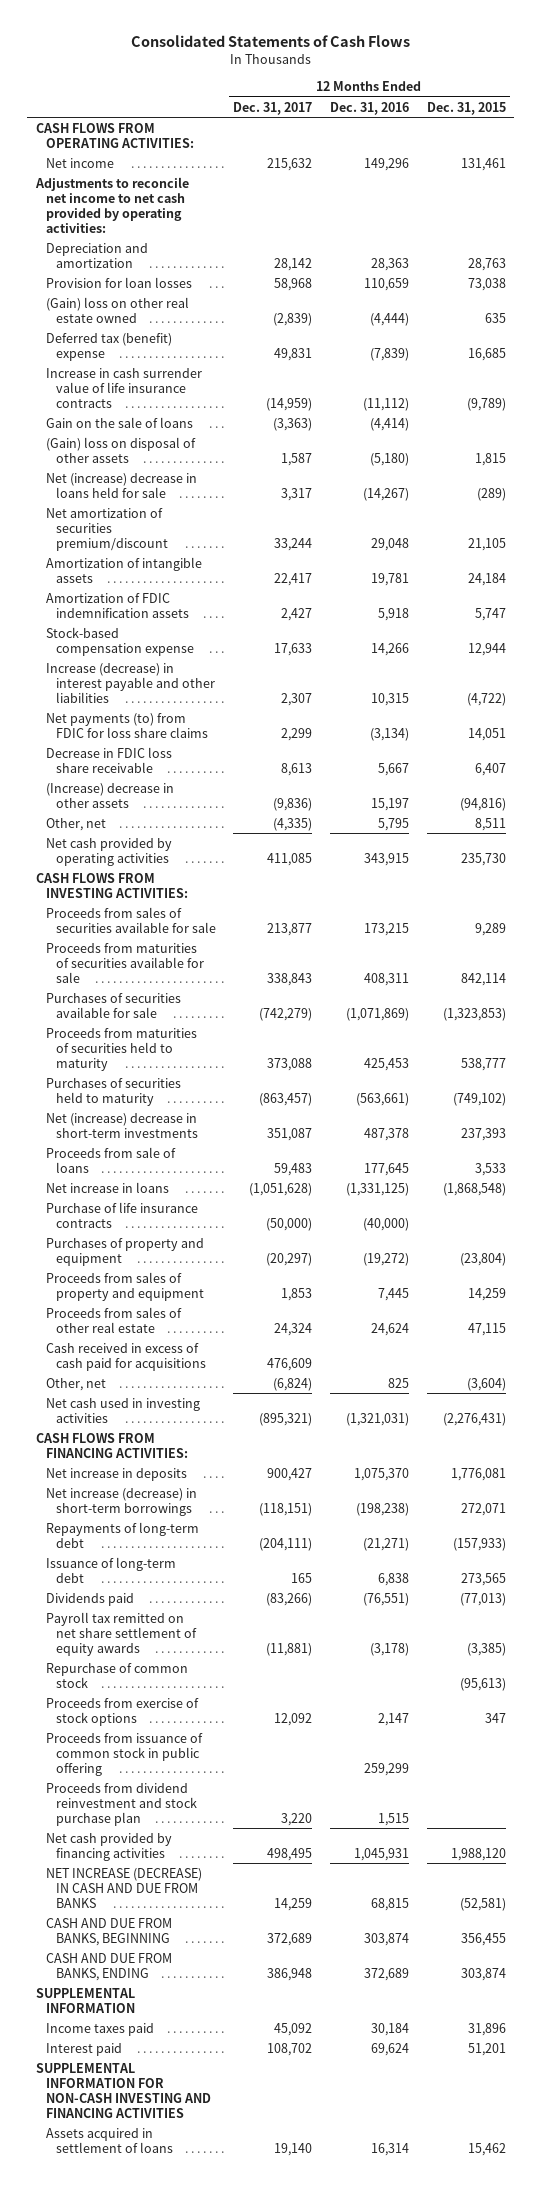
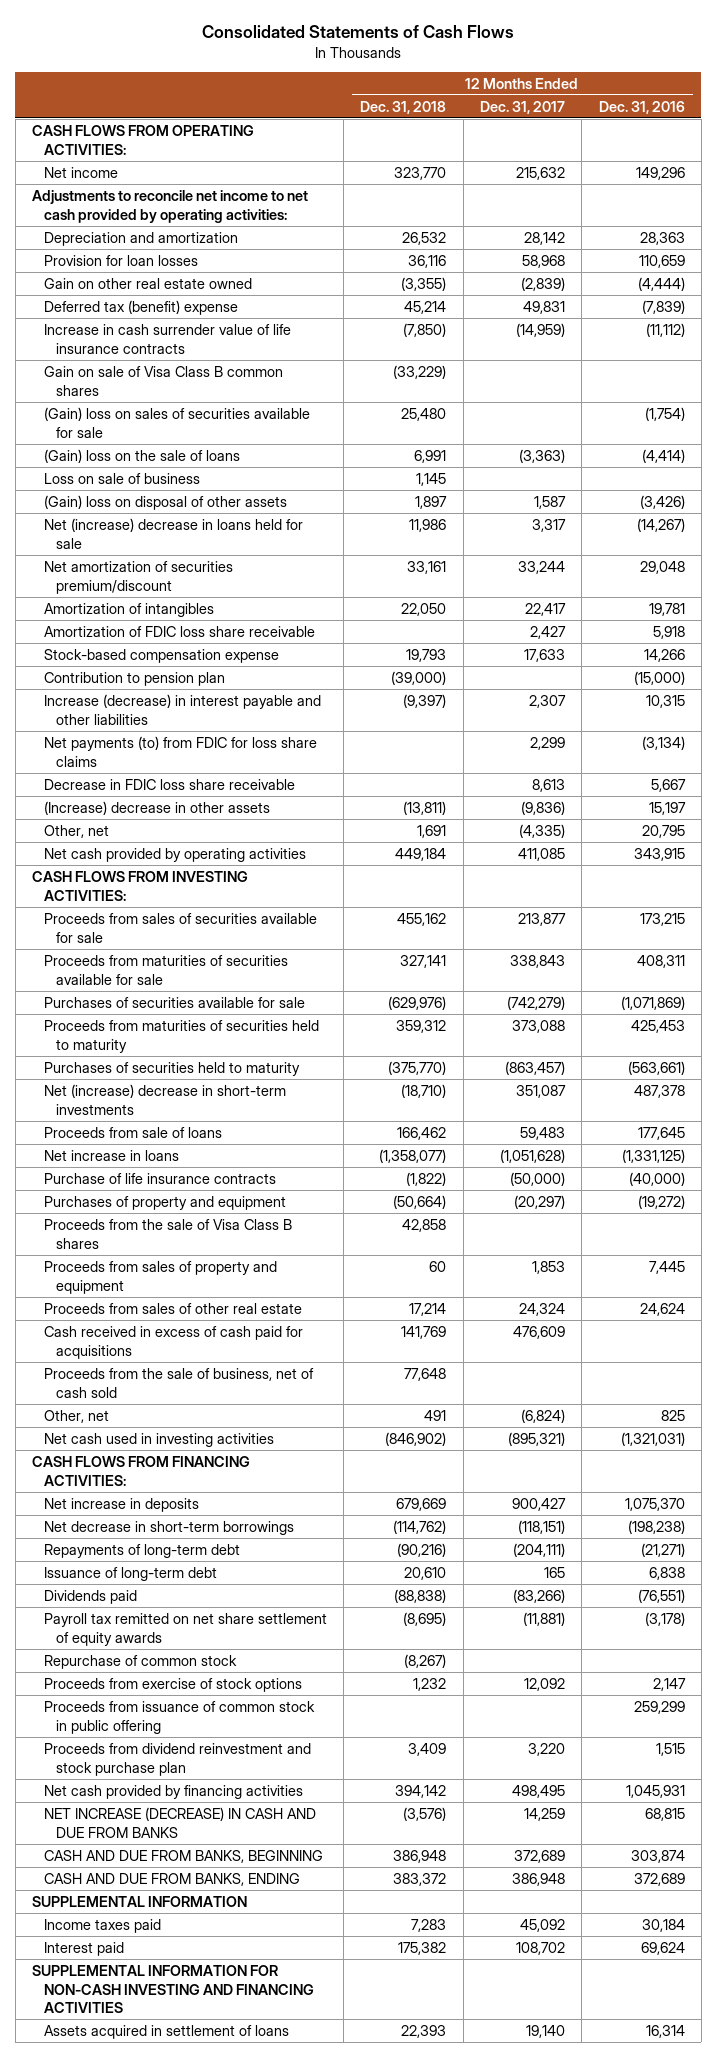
[426,101,506,115] Dec. 31, 2015 -> none
none -> [360,100,447,114] Dec. 31, 2018
[45,296,189,323] (Gain) loss on other real estate owned -> [43,277,252,289] Gain on other real estate owned
none -> [43,365,283,396] Gain on sale of Visa Class B common shares
none -> [43,406,310,438] (Gain) loss on sales of securities available for sale
[45,416,193,428] Gain on the sale of loans -> [43,448,240,463] (Gain) loss on the sale of loans
none -> [43,472,200,484] Loss on sale of business
[369,452,409,466] (5,180) -> [639,494,685,509] (3,426)
[45,556,202,583] Amortization of intangible assets -> [43,602,214,617] Amortization of intangibles
[45,592,189,618] Amortization of FDIC indemnification assets -> [43,625,315,637] Amortization of FDIC loss share receivable
none -> [43,671,225,686] Contribution to pension plan
[377,817,409,831] 5,795 -> [641,824,685,838] 20,795
none -> [43,1218,292,1249] Proceeds from the sale of Visa Class B shares
none -> [43,1367,314,1398] Proceeds from the sale of business, net of cash sold
[45,1487,197,1516] Net increase (decrease) in short-term borrowings -> [43,1520,294,1535] Net decrease in short-term borrowings

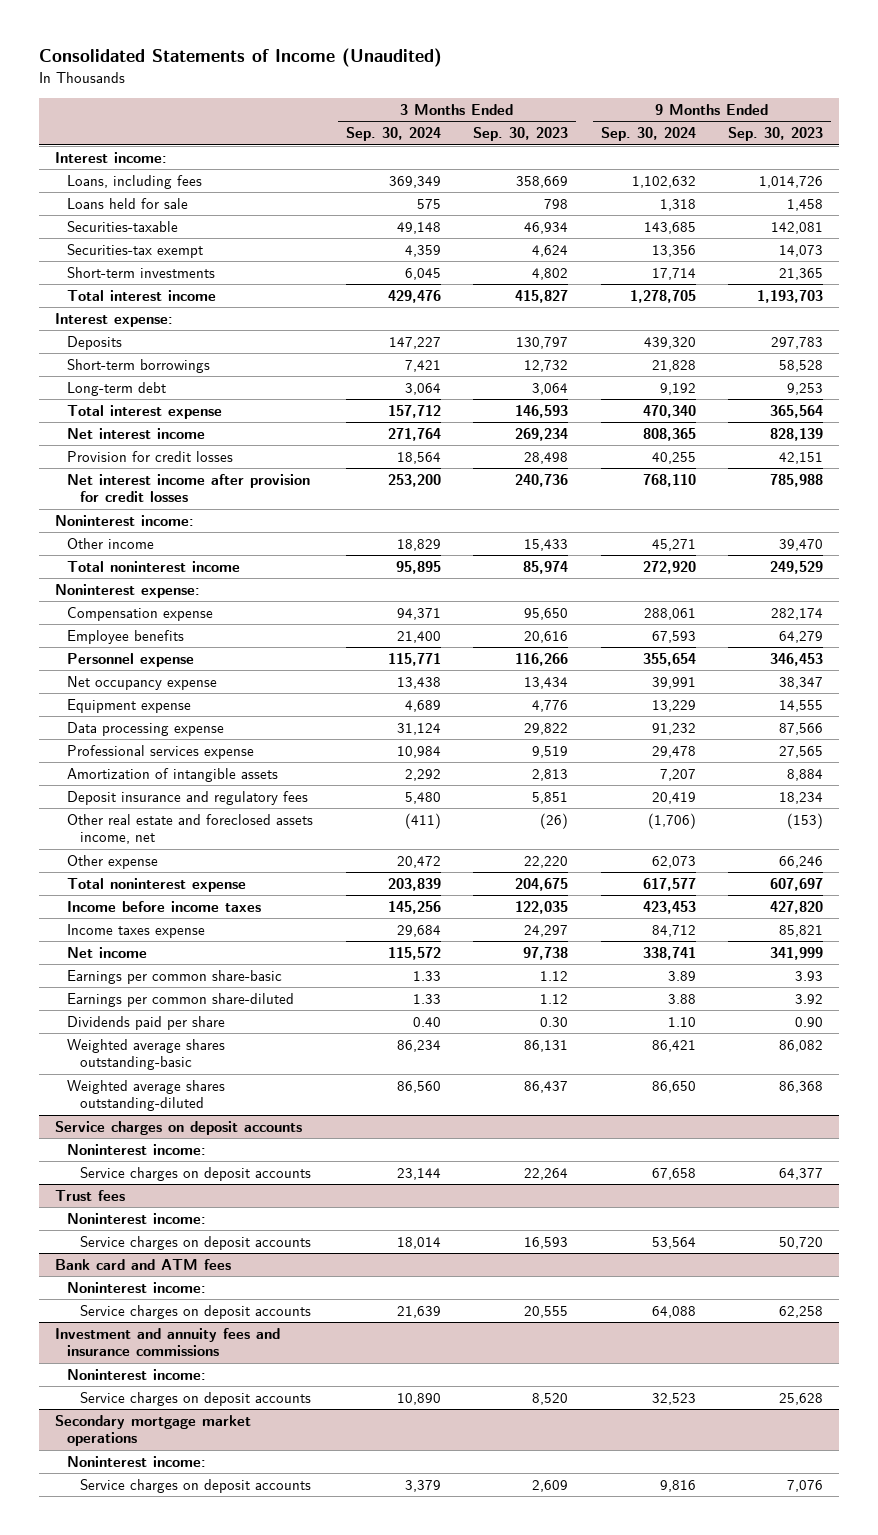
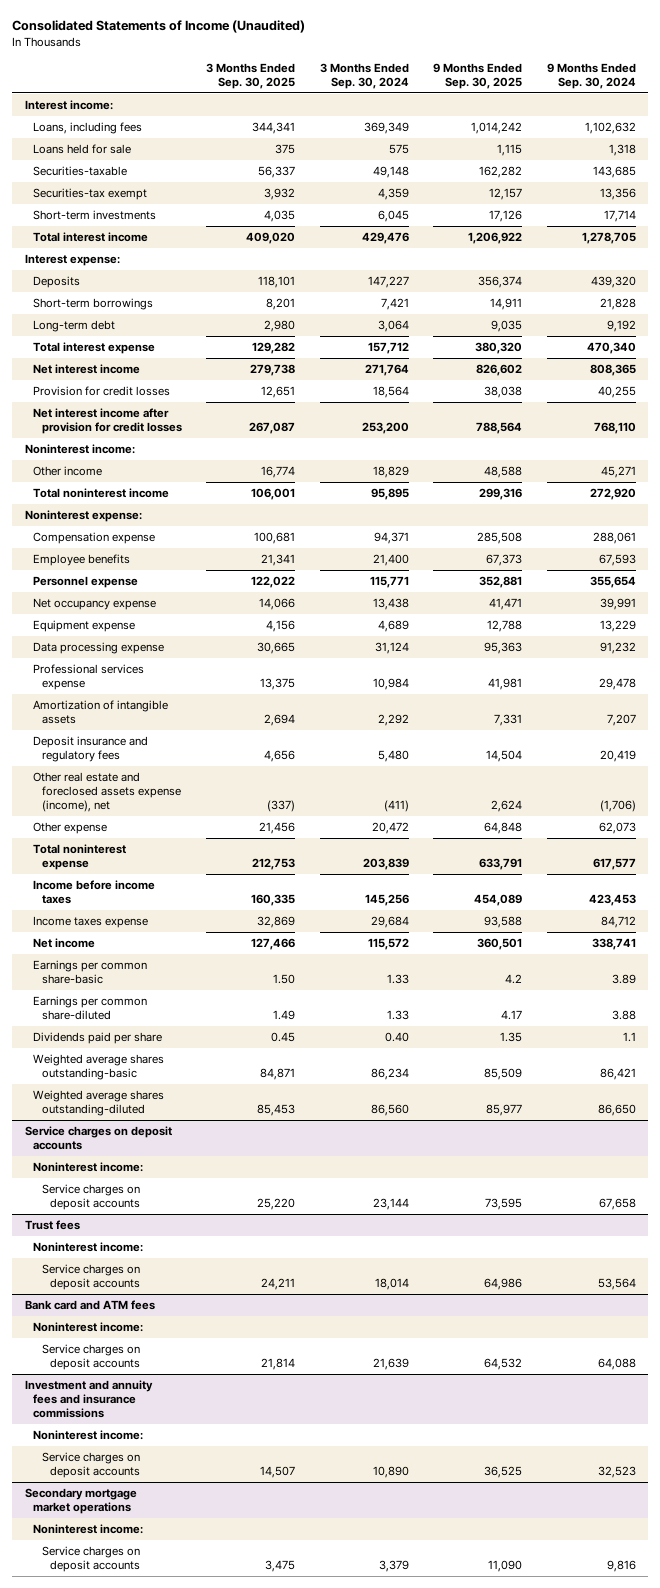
[473,127,569,142] Sep. 30, 2023 -> none
[728,127,824,142] Sep. 30, 2023 -> none
none -> [206,63,296,89] 3 Months Ended Sep. 30, 2025
none -> [433,63,523,89] 9 Months Ended Sep. 30, 2025
[67,813,314,845] Other real estate and foreclosed assets income, net -> [33,772,181,812] Other real estate and foreclosed assets expense (income), net
[667,1016,696,1027] 1.10 -> [622,1032,636,1043] 1.1

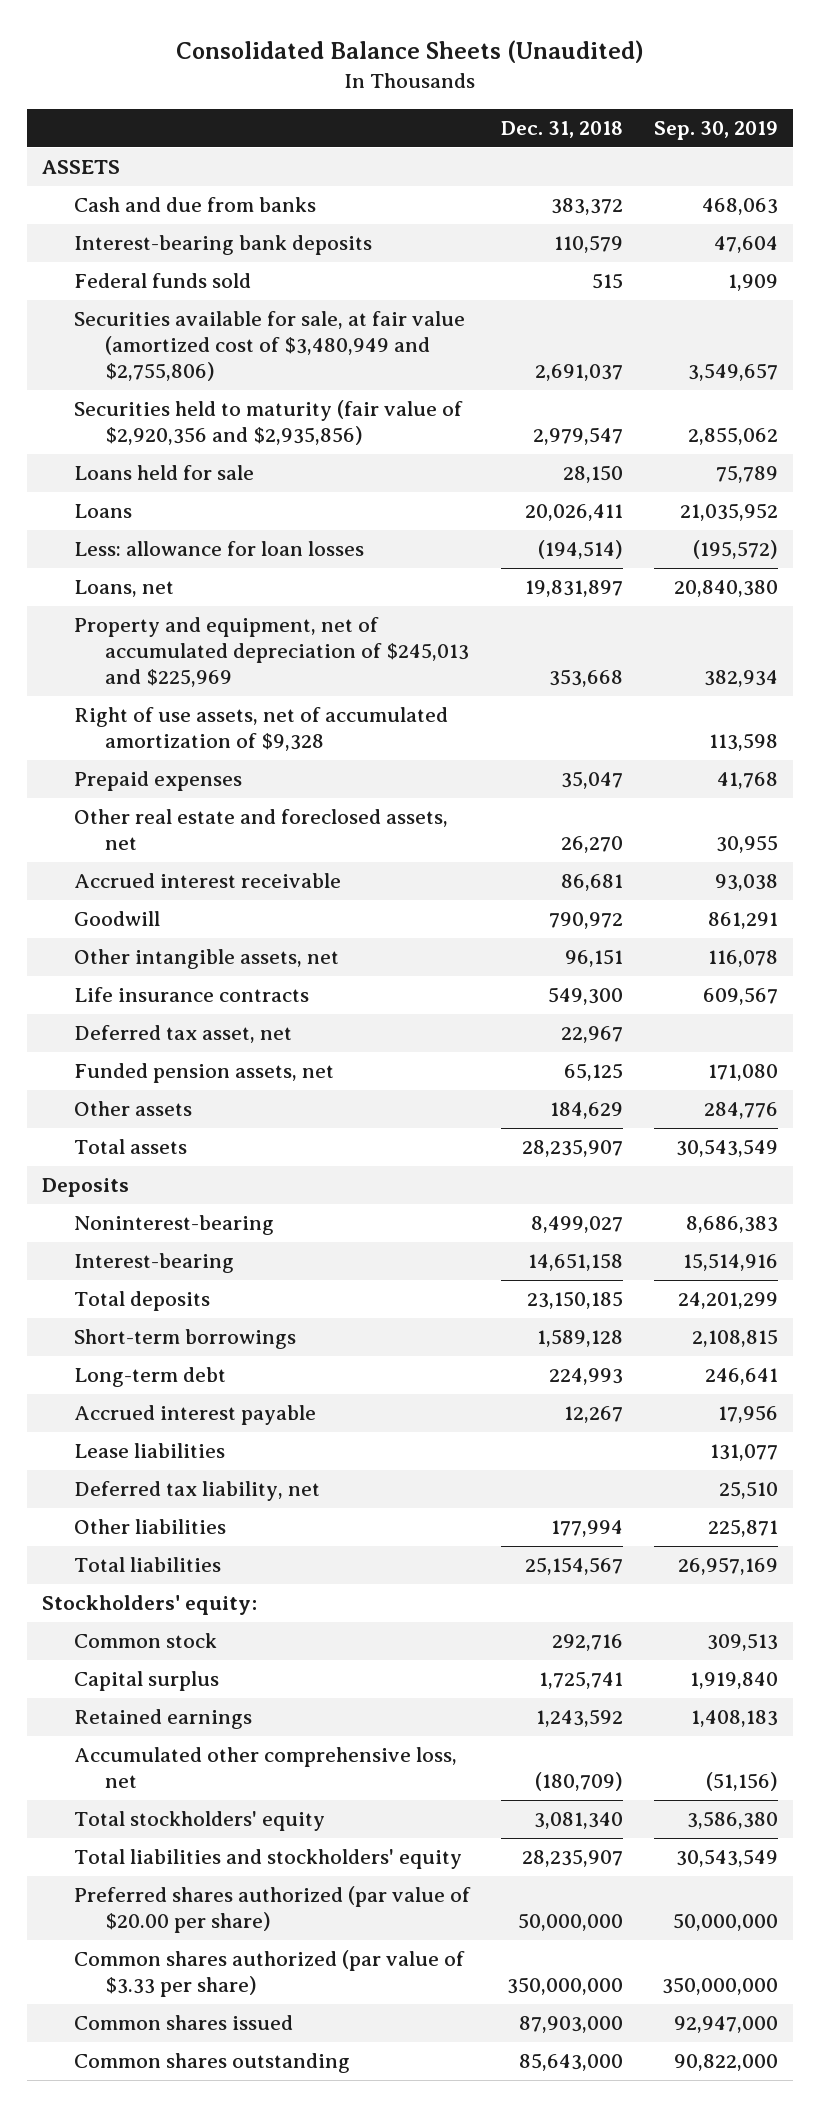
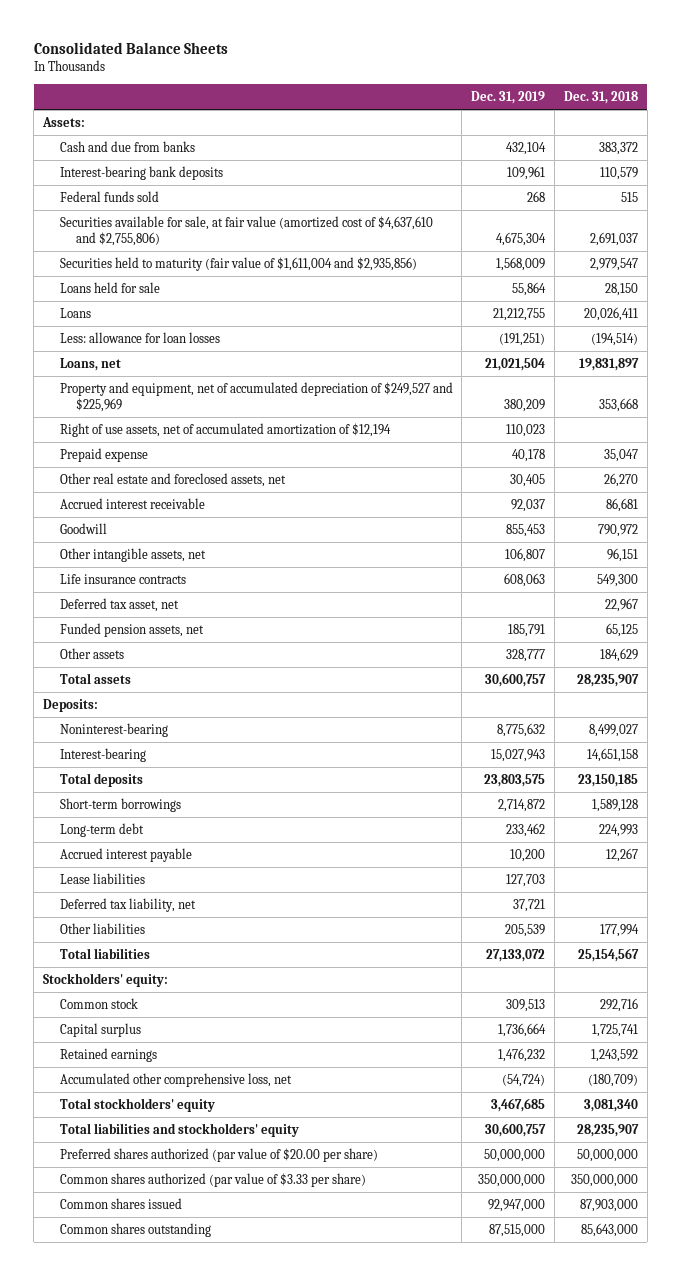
[175,40,644,64] Consolidated Balance Sheets (Unaudited) -> [33,41,228,54] Consolidated Balance Sheets
[653,121,778,141] Sep. 30, 2019 -> none
none -> [471,91,546,105] Dec. 31, 2019
[42,160,121,175] ASSETS -> [42,116,86,127] Assets:
[73,311,465,382] Securities available for sale, at fair value (amortized cost of $3,480,949 and $2,755,806) -> [59,215,433,247] Securities available for sale, at fair value (amortized cost of $4,637,610 and $2,755,806)
[73,400,463,446] Securities held to maturity (fair value of $2,920,356 and $2,935,856) -> [59,256,417,271] Securities held to maturity (fair value of $1,611,004 and $2,935,856)
[73,617,470,688] Property and equipment, net of accumulated depreciation of $245,013 and $225,969 -> [59,381,453,413] Property and equipment, net of accumulated depreciation of $249,527 and $225,969
[73,707,448,752] Right of use assets, net of accumulated amortization of $9,328 -> [59,422,391,437] Right of use assets, net of accumulated amortization of $12,194
[73,771,242,792] Prepaid expenses -> [59,447,148,462] Prepaid expense
[42,1178,130,1198] Deposits -> [43,698,99,712] Deposits:

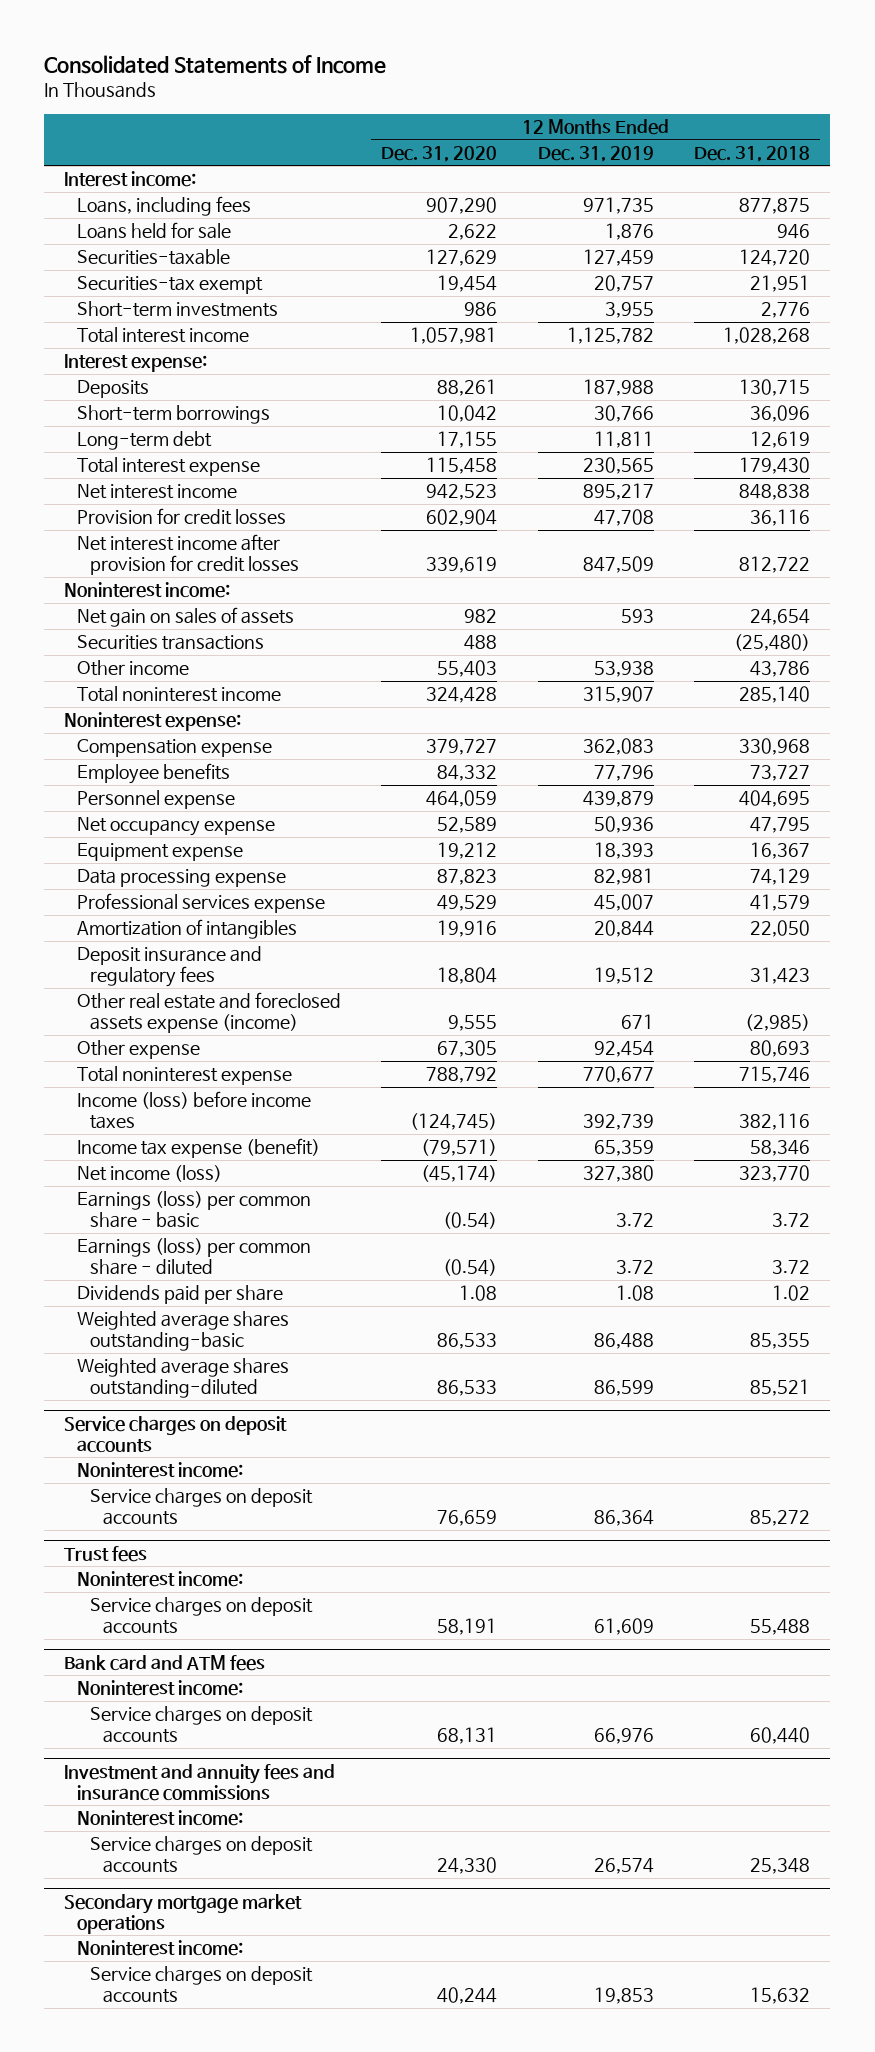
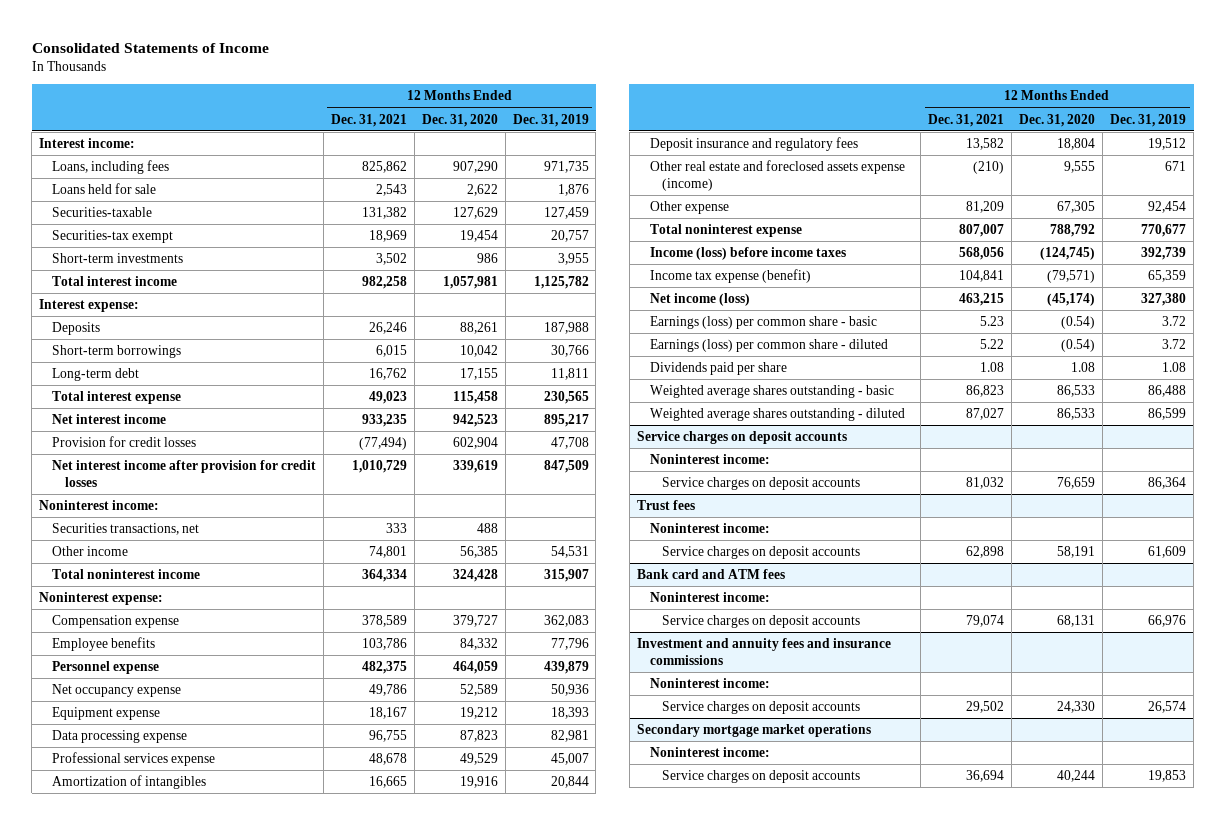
[694,146,811,163] Dec. 31, 2018 -> none
none -> [330,113,407,127] Dec. 31, 2021
[77,607,295,628] Net gain on sales of assets -> none
[77,635,265,651] Securities transactions -> [51,523,199,536] Securities transactions, net
[437,660,498,678] 55,403 -> [459,546,498,559] 56,385
[593,661,654,678] 53,938 -> [550,546,589,559] 54,531
[77,1311,290,1352] Weighted average shares outstanding-basic -> [649,385,894,399] Weighted average shares outstanding - basic
[77,1358,290,1399] Weighted average shares outstanding-diluted -> [649,408,905,422] Weighted average shares outstanding - diluted

